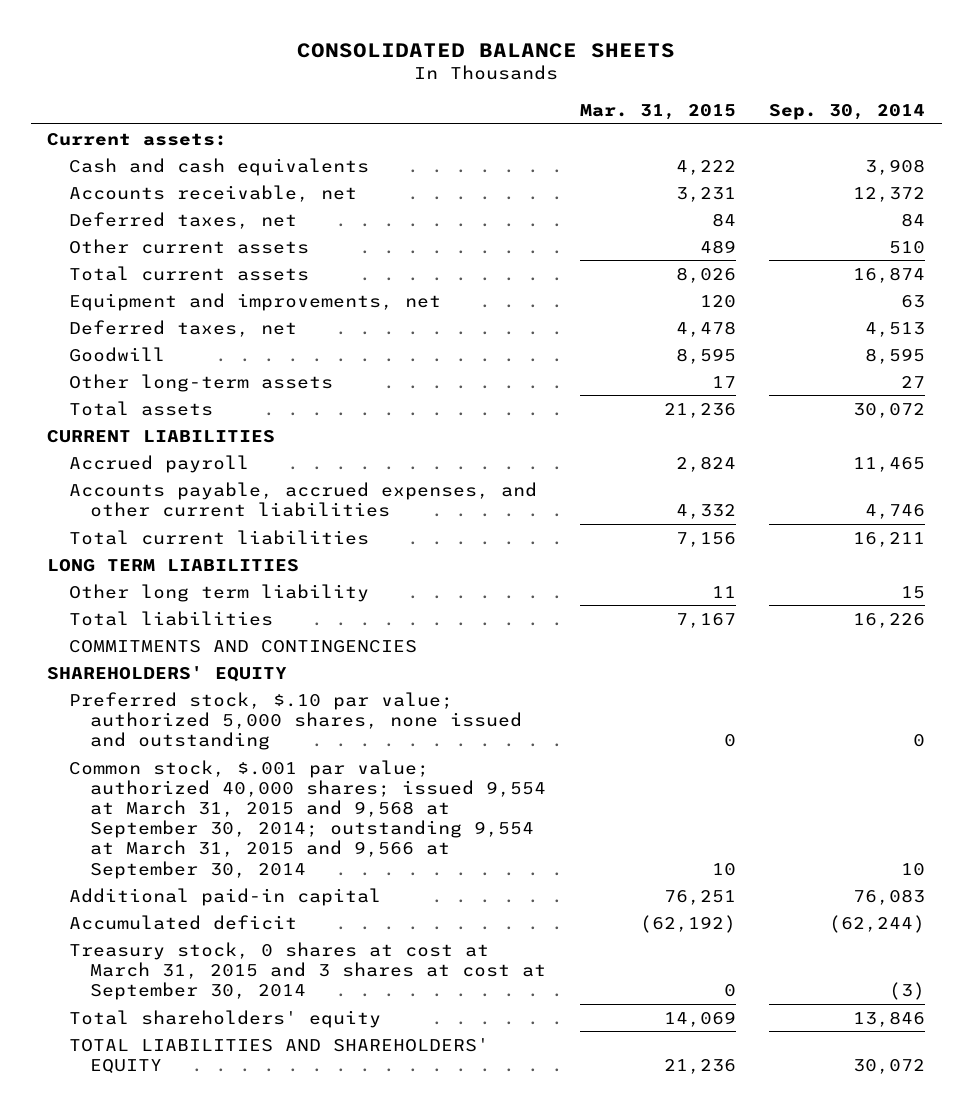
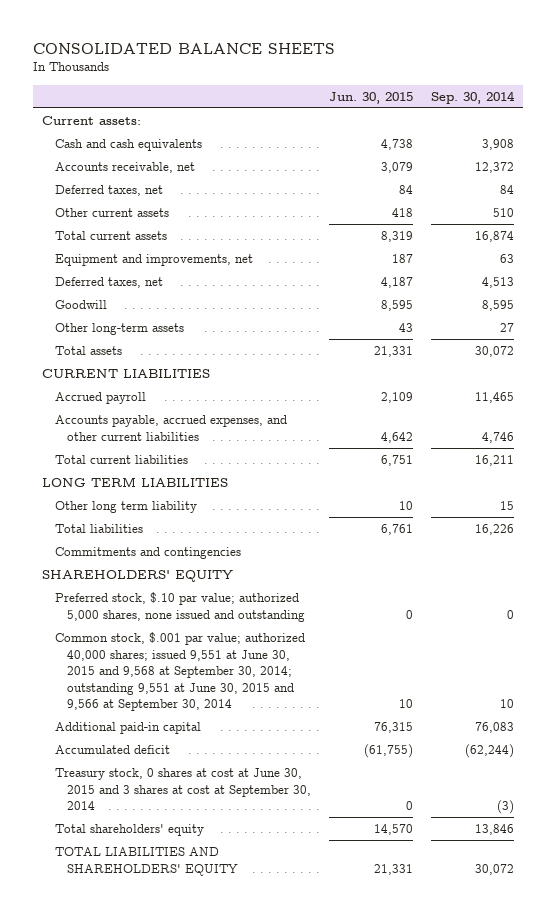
[579,103,736,120] Mar. 31, 2015 -> none
none -> [329,91,414,104] Jun. 30, 2015
[68,639,417,653] COMMITMENTS AND CONTINGENCIES -> [54,547,241,560] Commitments and contingencies
[68,759,546,879] Common stock, $.001 par value; authorized 40,000 shares; issued 9,554 at March 31, 2015 and 9,568 at September 30, 2014; outstanding 9,554 at March 31, 2015 and 9,566 at September 30, 2014 -> [54,632,305,712] Common stock, $.001 par value; authorized 40,000 shares; issued 9,551 at June 30, 2015 and 9,568 at September 30, 2014; outstanding 9,551 at June 30, 2015 and 9,566 at September 30, 2014
[68,941,546,1001] Treasury stock, 0 shares at cost at March 31, 2015 and 3 shares at cost at September 30, 2014 -> [54,768,312,811] Treasury stock, 0 shares at cost at June 30, 2015 and 3 shares at cost at September 30, 2014

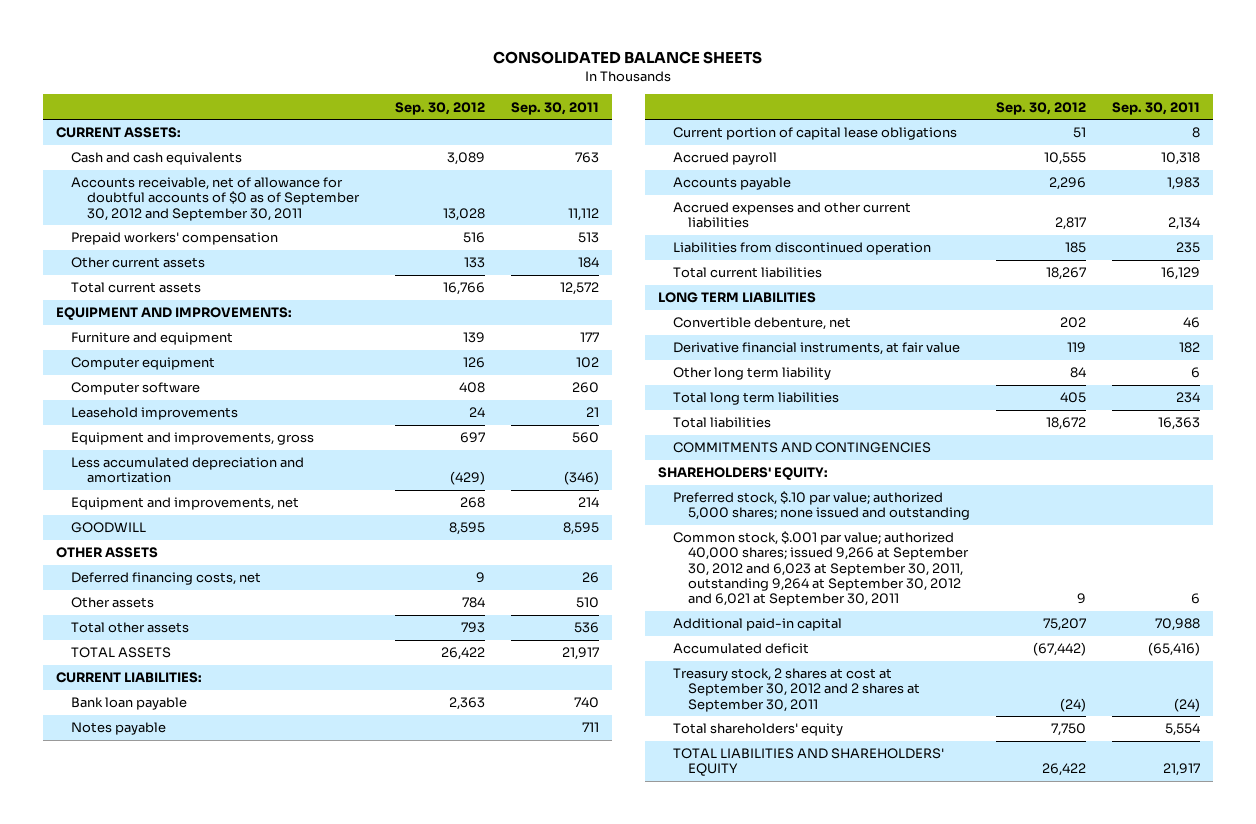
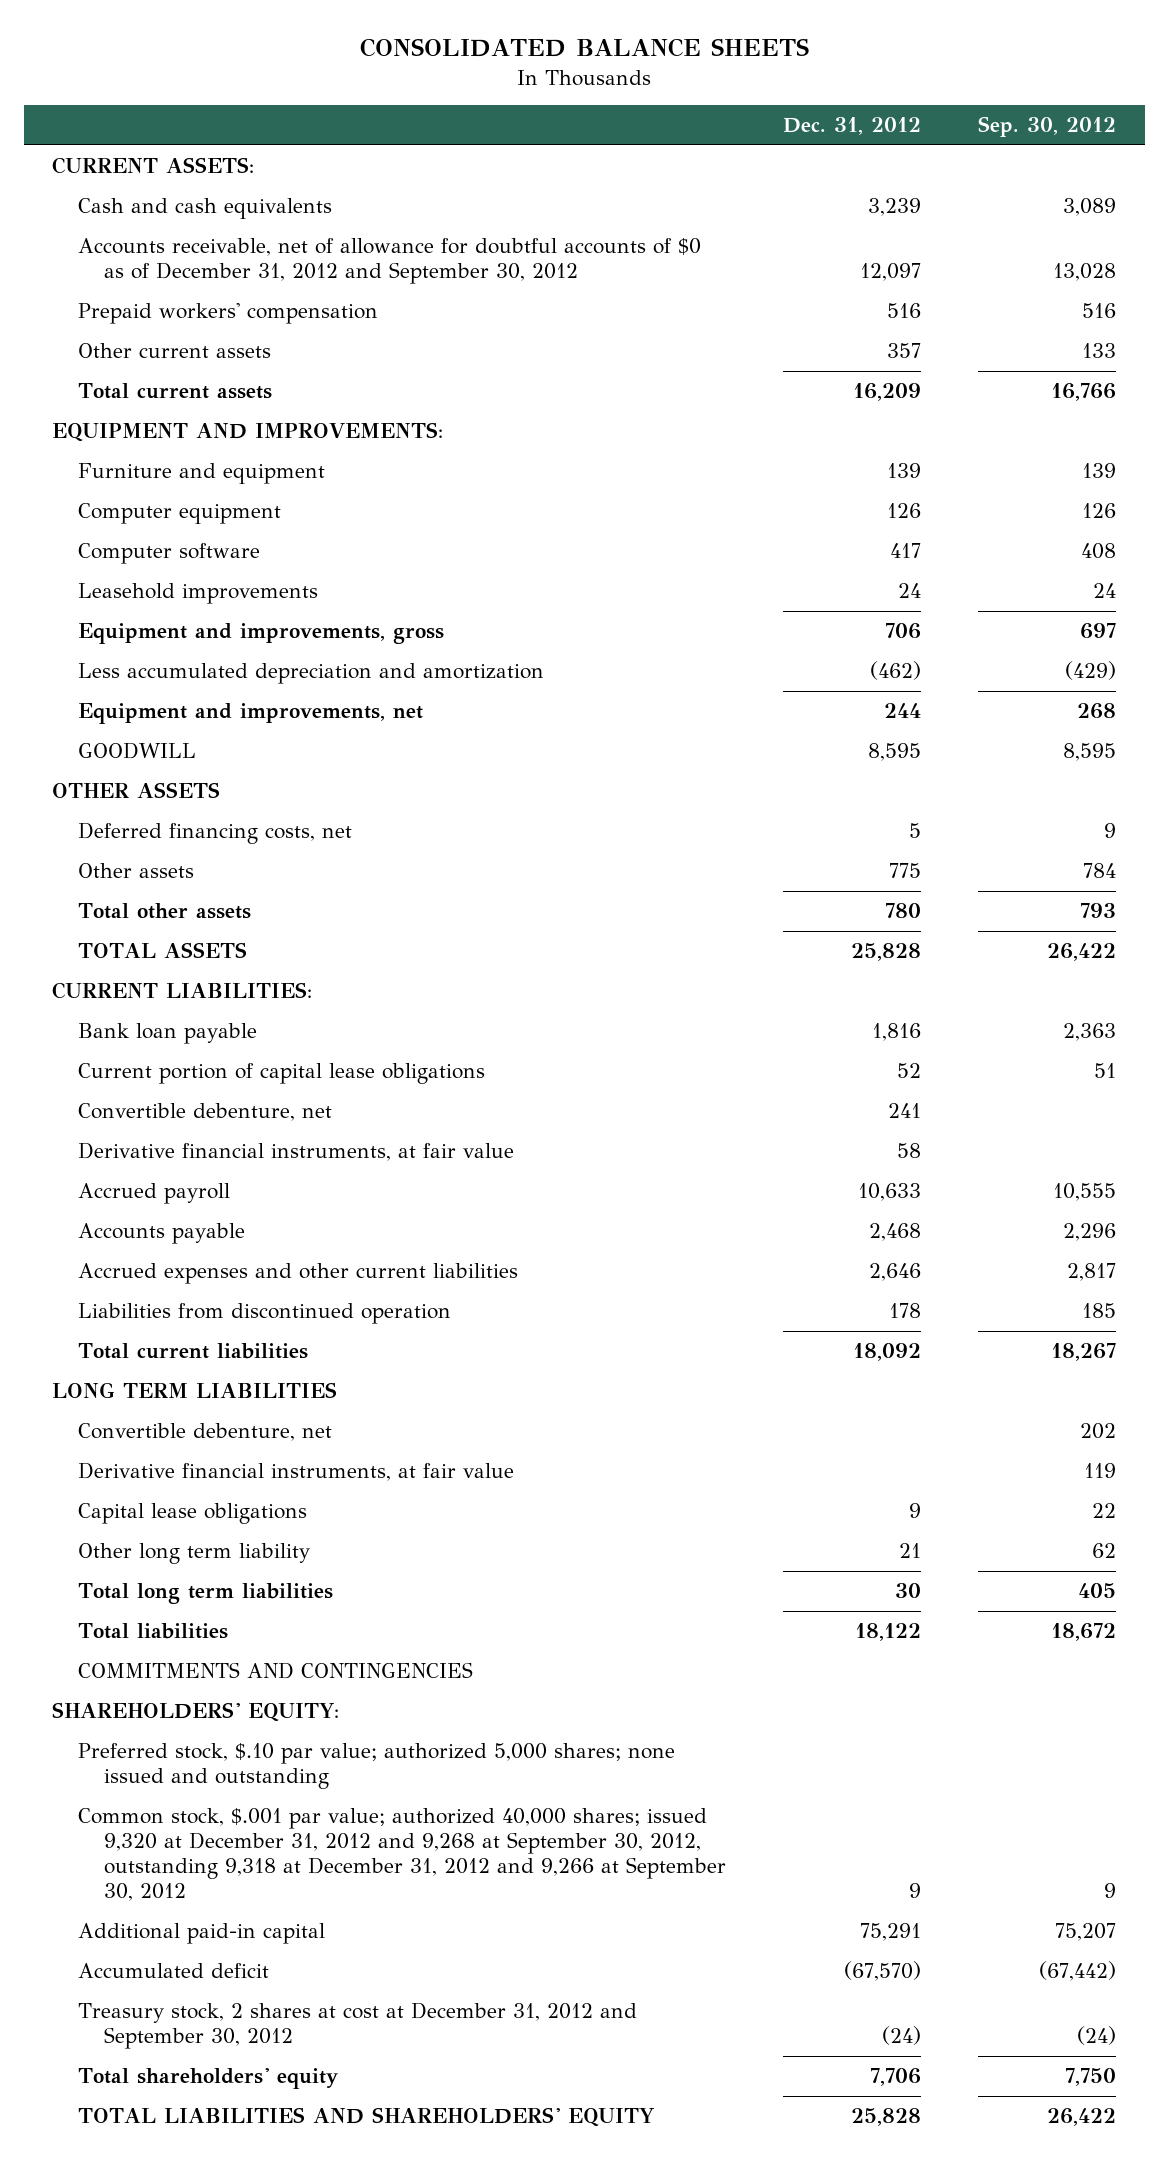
[510,101,599,115] Sep. 30, 2011 -> none
none -> [783,117,922,136] Dec. 31, 2012
[71,177,360,221] Accounts receivable, net of allowance for doubtful accounts of $0 as of September 30, 2012 and September 30, 2011 -> [78,237,702,285] Accounts receivable, net of allowance for doubtful accounts of $0 as of December 31, 2012 and September 30, 2012
[71,722,167,736] Notes payable -> none
none -> [78,1102,333,1121] Convertible debenture, net
none -> [78,1141,515,1161] Derivative financial instruments, at fair value
none -> [78,1502,308,1524] Capital lease obligations
[1070,367,1087,379] 84 -> [1092,1542,1117,1558] 62
[672,531,970,607] Common stock, $.001 par value; authorized 40,000 shares; issued 9,266 at September 30, 2012 and 6,023 at September 30, 2011, outstanding 9,264 at September 30, 2012 and 6,021 at September 30, 2011 -> [78,1807,727,1902] Common stock, $.001 par value; authorized 40,000 shares; issued 9,320 at December 31, 2012 and 9,268 at September 30, 2012, outstanding 9,318 at December 31, 2012 and 9,266 at September 30, 2012
[672,668,921,712] Treasury stock, 2 shares at cost at September 30, 2012 and 2 shares at September 30, 2011 -> [78,2001,638,2050] Treasury stock, 2 shares at cost at December 31, 2012 and September 30, 2012

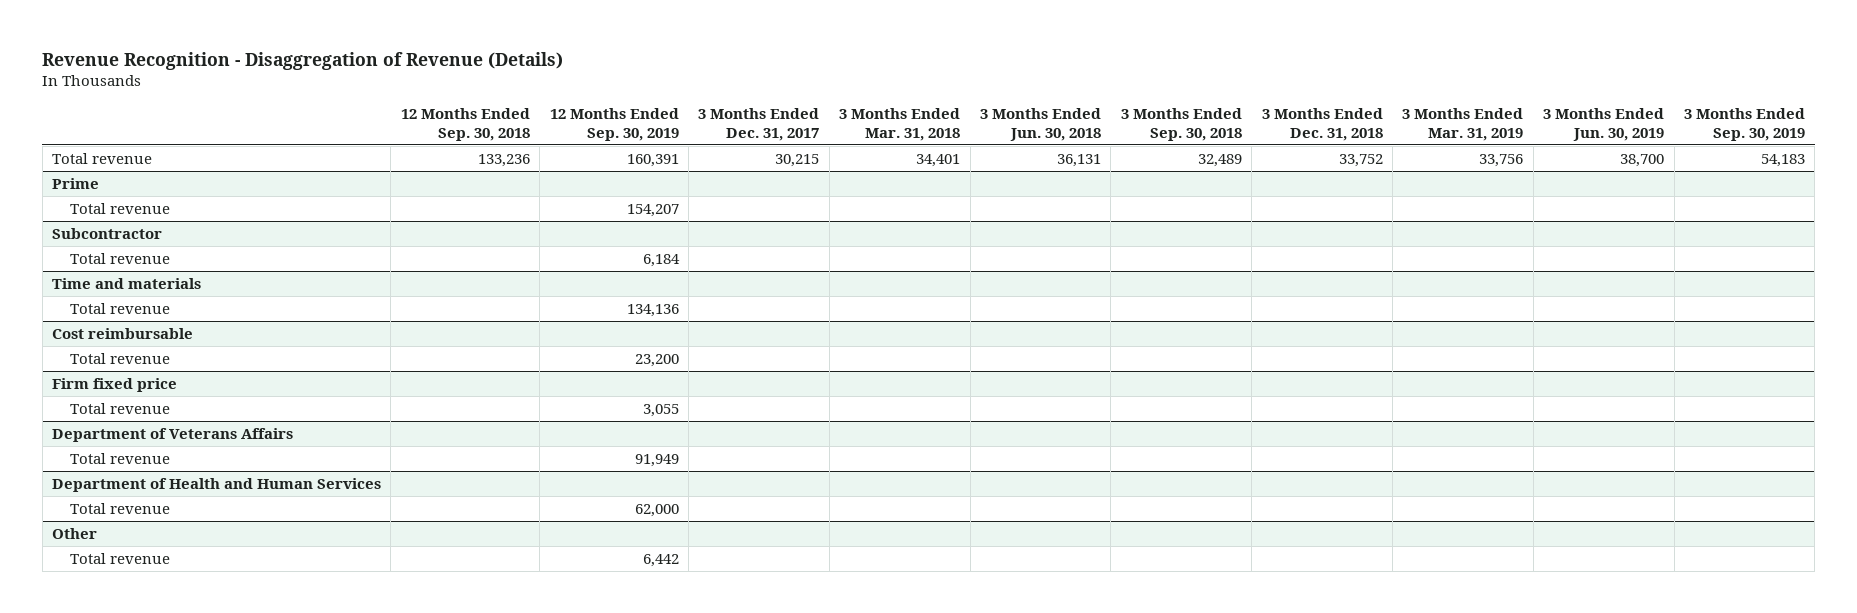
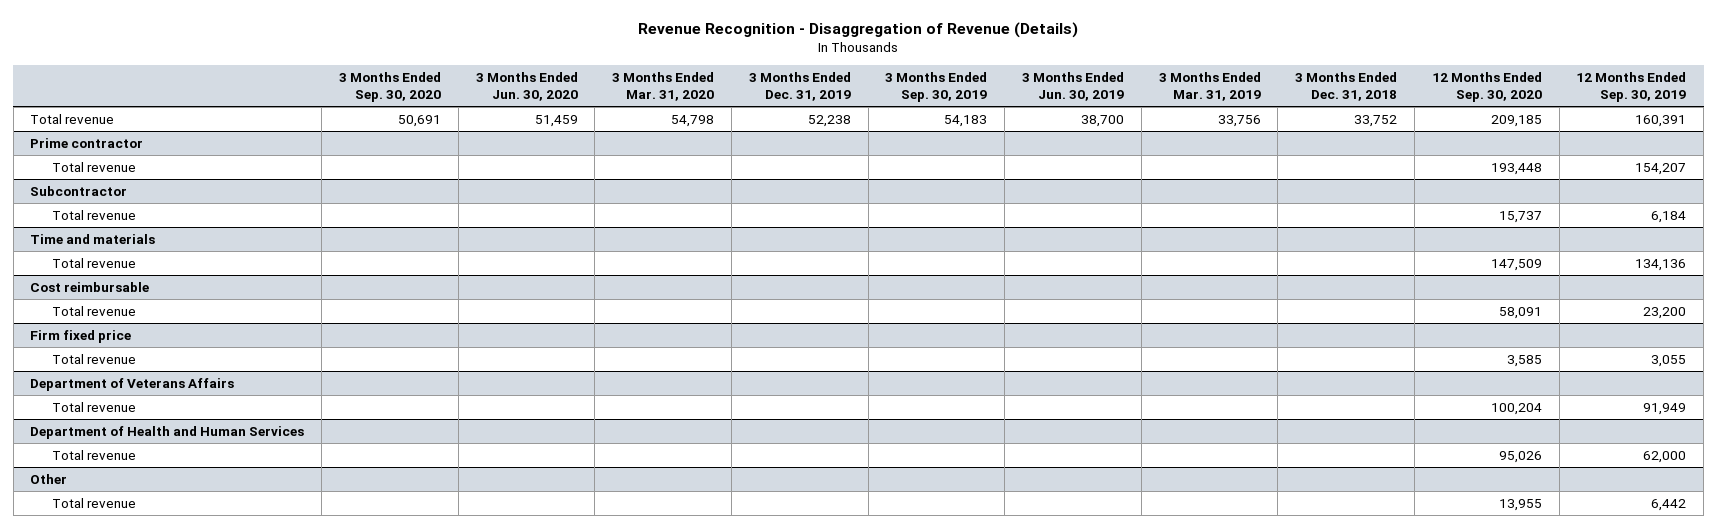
[400,108,530,141] 12 Months Ended Sep. 30, 2018 -> none
[698,108,820,141] 3 Months Ended Dec. 31, 2017 -> none
[839,108,961,141] 3 Months Ended Mar. 31, 2018 -> none
[980,108,1102,141] 3 Months Ended Jun. 30, 2018 -> none
[1120,108,1242,141] 3 Months Ended Sep. 30, 2018 -> none
none -> [338,72,441,102] 3 Months Ended Sep. 30, 2020
none -> [475,72,578,101] 3 Months Ended Jun. 30, 2020
none -> [612,72,715,101] 3 Months Ended Mar. 31, 2020
none -> [748,72,851,101] 3 Months Ended Dec. 31, 2019
none -> [1431,72,1542,102] 12 Months Ended Sep. 30, 2020
[52,178,100,190] Prime -> [30,137,144,148] Prime contractor

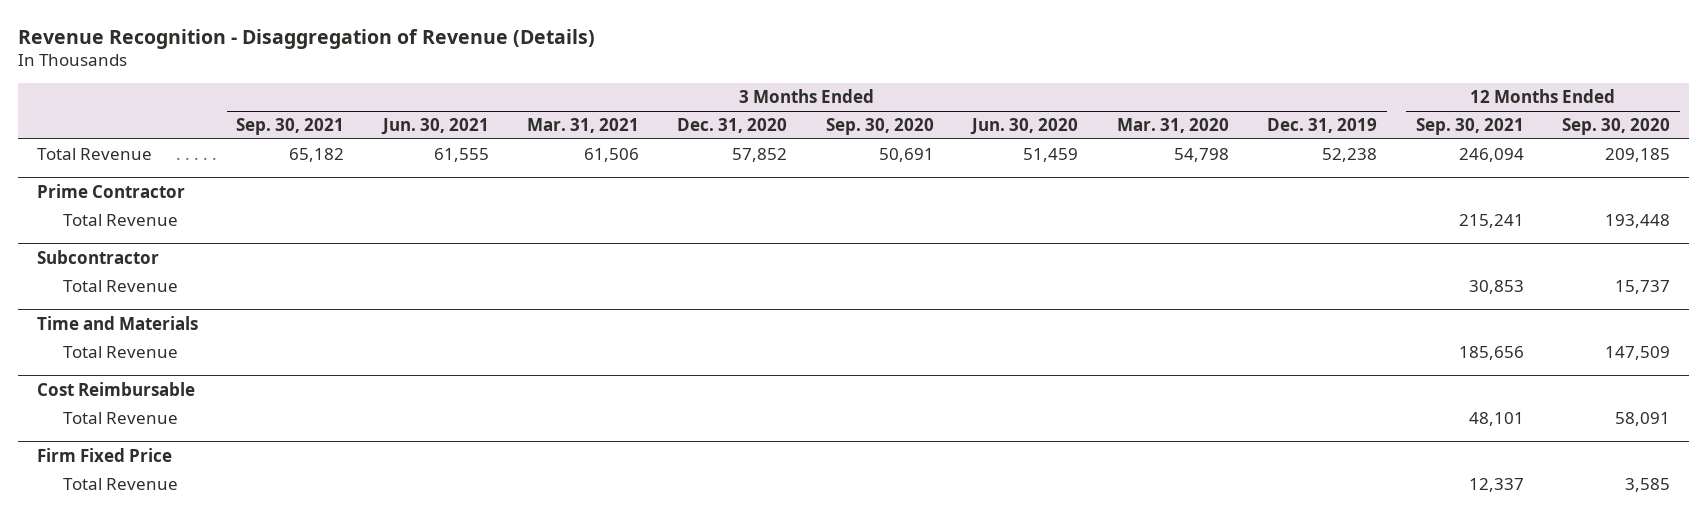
[885,72,988,102] 3 Months Ended Sep. 30, 2019 -> none
[1021,72,1124,101] 3 Months Ended Jun. 30, 2019 -> none
[1158,72,1261,101] 3 Months Ended Mar. 31, 2019 -> none
[1295,72,1398,101] 3 Months Ended Dec. 31, 2018 -> none
[1576,72,1687,102] 12 Months Ended Sep. 30, 2019 -> none
none -> [236,118,345,136] Sep. 30, 2021
none -> [380,118,489,136] Jun. 30, 2021
none -> [527,118,640,134] Mar. 31, 2021
none -> [677,118,788,134] Dec. 31, 2020
none -> [1415,118,1524,136] Sep. 30, 2021
[30,113,115,124] Total revenue -> [36,147,152,160] Total Revenue
[30,137,144,148] Prime contractor -> [36,183,185,198] Prime Contractor
[51,161,136,172] Total revenue -> [62,213,178,226] Total Revenue
[30,377,235,391] Department of Veterans Affairs -> none
[51,401,136,412] Total revenue -> none
[30,425,305,439] Department of Health and Human Services -> none
[51,449,136,460] Total revenue -> none
[30,473,68,484] Other -> none
[51,497,136,508] Total revenue -> none
[51,209,136,220] Total revenue -> [62,279,178,292] Total Revenue
[30,233,156,244] Time and materials -> [36,315,198,330] Time and Materials
[51,257,136,268] Total revenue -> [62,345,178,358] Total Revenue
[30,281,150,292] Cost reimbursable -> [36,381,195,396] Cost Reimbursable
[51,305,136,316] Total revenue -> [62,411,178,424] Total Revenue
[30,329,132,343] Firm fixed price -> [36,447,172,462] Firm Fixed Price
[51,353,136,364] Total revenue -> [62,477,178,490] Total Revenue

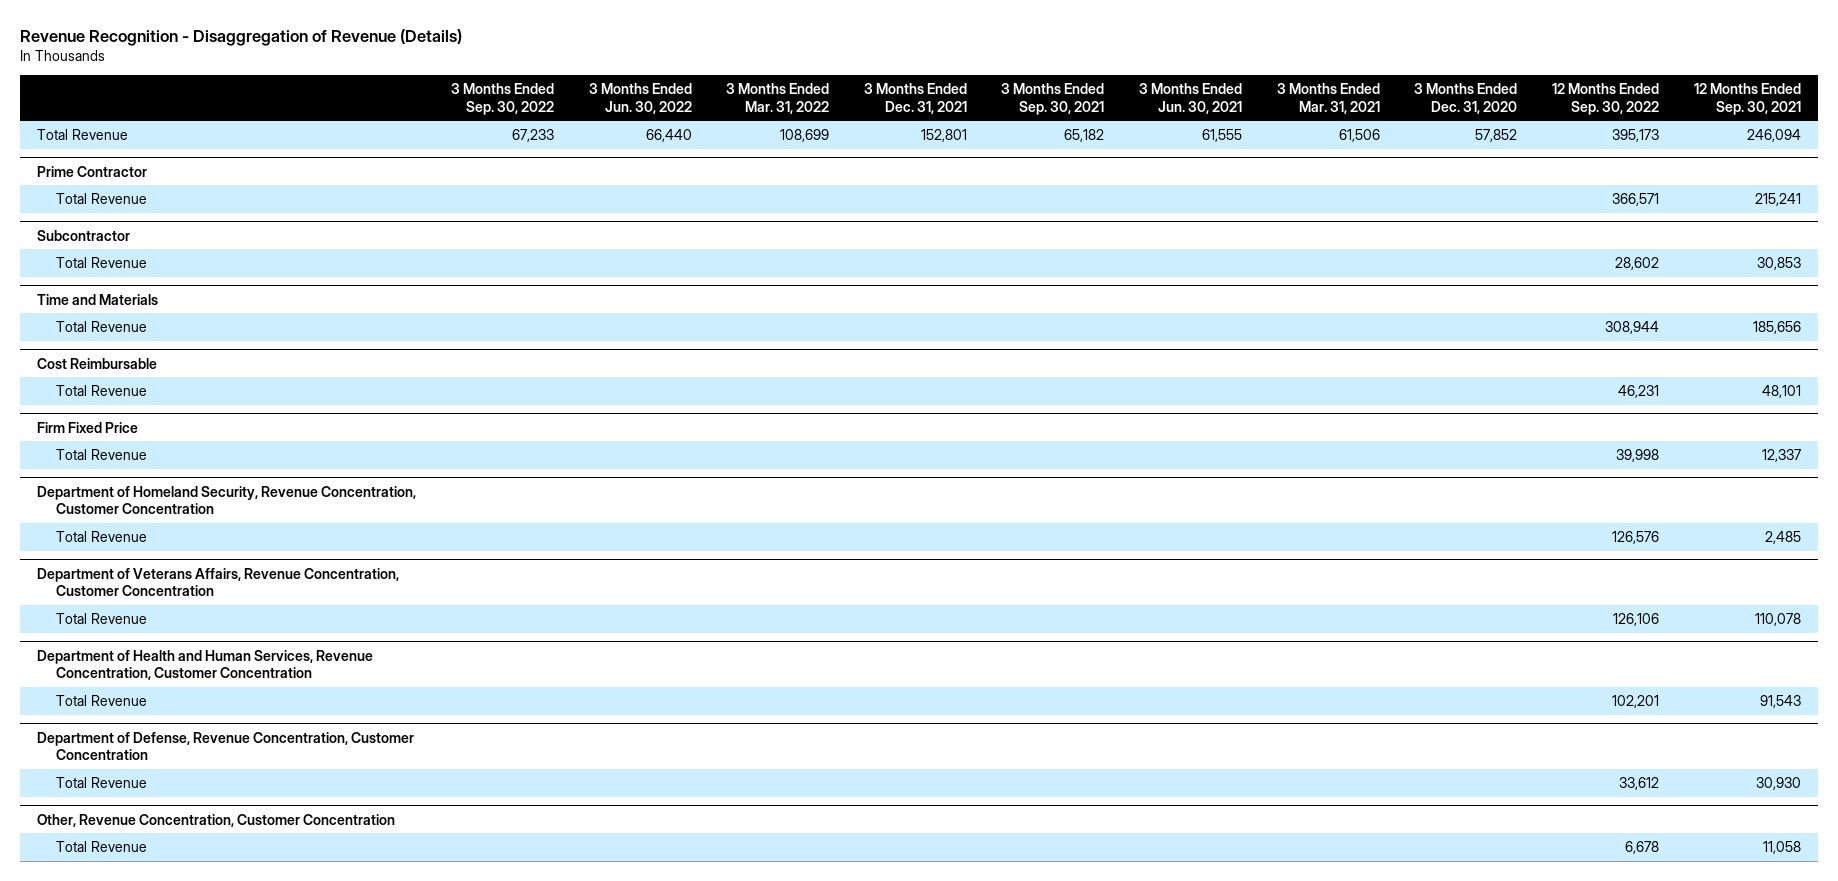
[825,118,934,136] Sep. 30, 2020 -> none
[970,118,1079,136] Jun. 30, 2020 -> none
[1116,118,1229,134] Mar. 31, 2020 -> none
[1267,118,1378,134] Dec. 31, 2019 -> none
[1561,118,1670,136] Sep. 30, 2020 -> none
none -> [450,83,554,115] 3 Months Ended Sep. 30, 2022
none -> [588,83,692,114] 3 Months Ended Jun. 30, 2022
none -> [726,83,830,114] 3 Months Ended Mar. 31, 2022
none -> [863,83,967,114] 3 Months Ended Dec. 31, 2021
none -> [1552,83,1660,115] 12 Months Ended Sep. 30, 2022
none -> [37,485,417,514] Department of Homeland Security, Revenue Concentration, Customer Concentration
none -> [55,530,147,542] Total Revenue
none -> [37,567,400,596] Department of Veterans Affairs, Revenue Concentration, Customer Concentration
none -> [55,612,147,624] Total Revenue
none -> [37,649,374,680] Department of Health and Human Services, Revenue Concentration, Customer Concentration
none -> [55,694,147,706] Total Revenue
none -> [37,731,415,760] Department of Defense, Revenue Concentration, Customer Concentration
none -> [55,776,147,788] Total Revenue
none -> [37,813,396,827] Other, Revenue Concentration, Customer Concentration
none -> [55,840,147,852] Total Revenue

